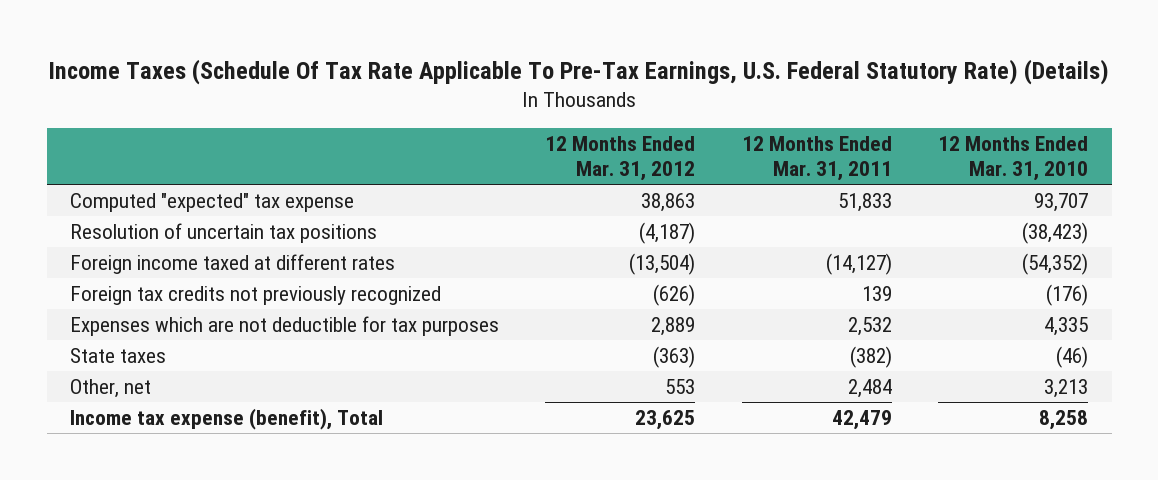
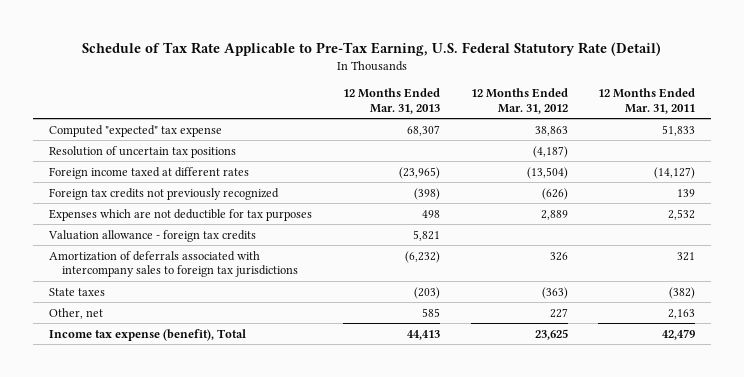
[48,59,1110,86] Income Taxes (Schedule Of Tax Rate Applicable To Pre-Tax Earnings, U.S. Federal Statutory Rate) (Details) -> [82,41,662,56] Schedule of Tax Rate Applicable to Pre-Tax Earning, U.S. Federal Statutory Rate (Detail)
[938,136,1089,181] 12 Months Ended Mar. 31, 2010 -> none
none -> [342,87,440,114] 12 Months Ended Mar. 31, 2013
none -> [47,229,256,242] Valuation allowance - foreign tax credits
none -> [48,250,298,278] Amortization of deferrals associated with intercompany sales to foreign tax jurisdictions
[665,379,696,395] 553 -> [549,307,568,318] 227
[847,379,892,399] 2,484 -> [668,308,696,319] 2,163

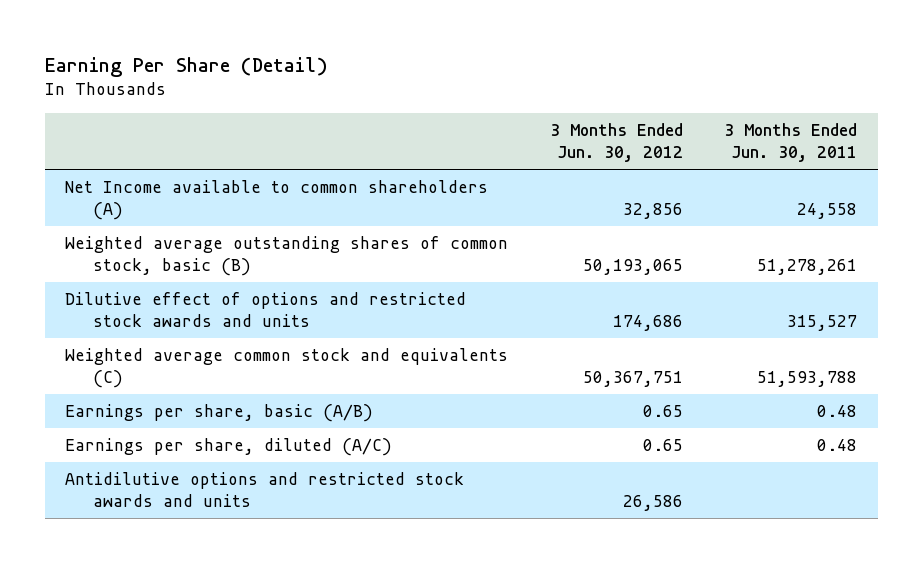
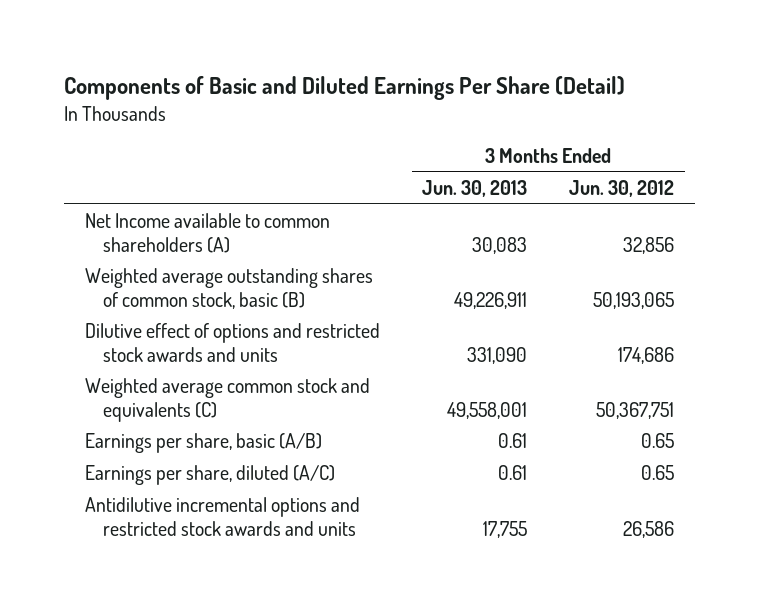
[44,56,328,77] Earning Per Share (Detail) -> [64,76,626,101] Components of Basic and Diluted Earnings Per Share (Detail)
[724,122,858,163] 3 Months Ended Jun. 30, 2011 -> none
none -> [422,179,528,197] Jun. 30, 2013
[65,472,465,508] Antidilutive options and restricted stock awards and units -> [85,497,361,536] Antidilutive incremental options and restricted stock awards and units

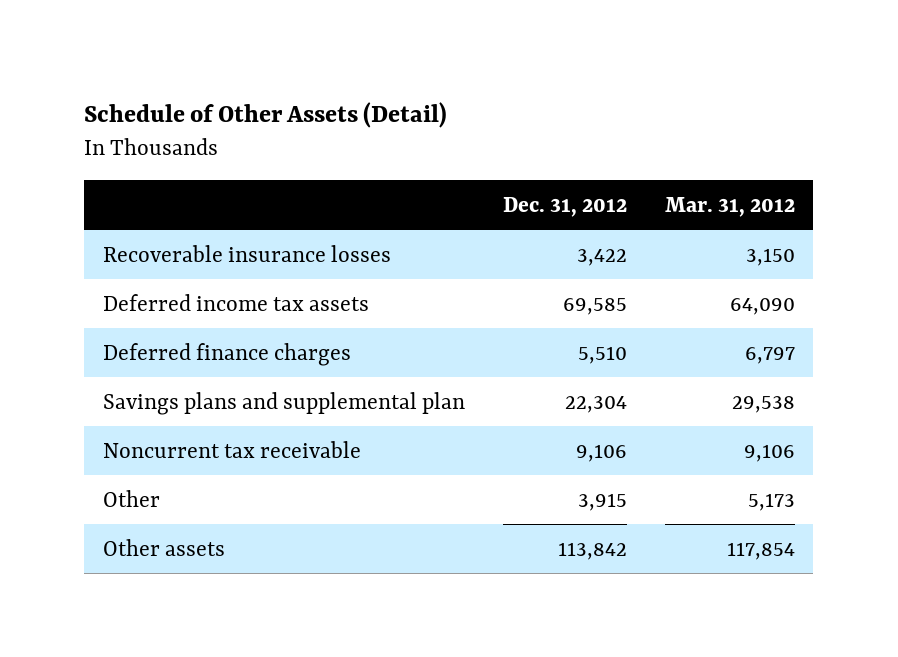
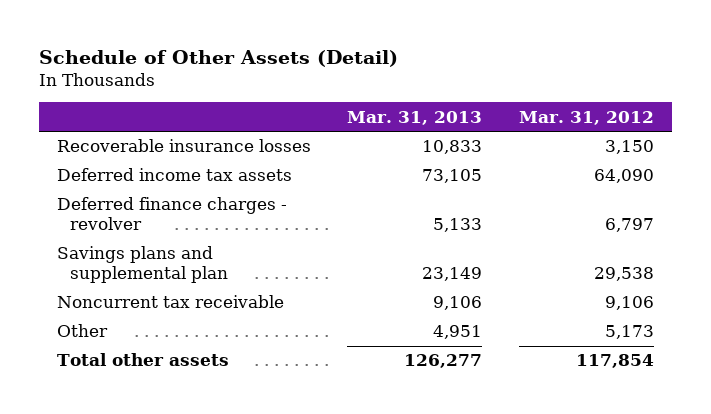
[502,196,627,217] Dec. 31, 2012 -> none
none -> [347,110,483,125] Mar. 31, 2013
[103,342,352,366] Deferred finance charges -> [57,197,288,231] Deferred finance charges - revolver
[103,538,226,556] Other assets -> [57,353,230,367] Total other assets

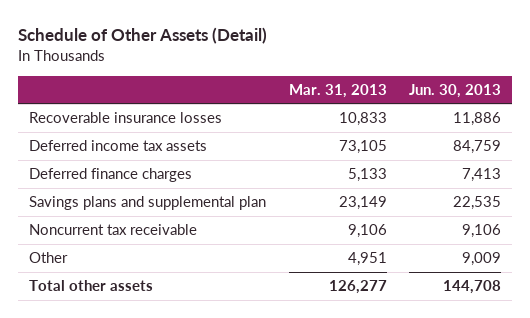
[518,110,654,125] Mar. 31, 2012 -> none
none -> [409,83,502,98] Jun. 30, 2013
[57,197,288,231] Deferred finance charges - revolver -> [29,168,193,183] Deferred finance charges

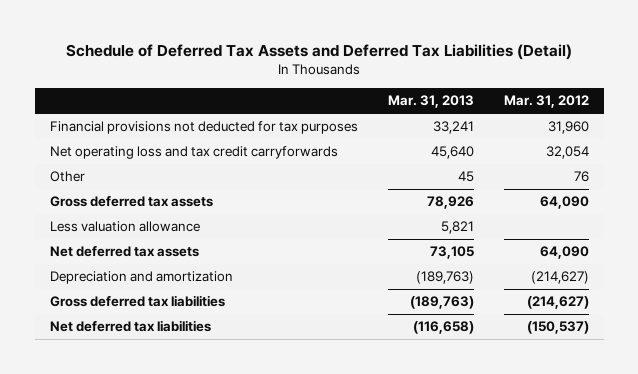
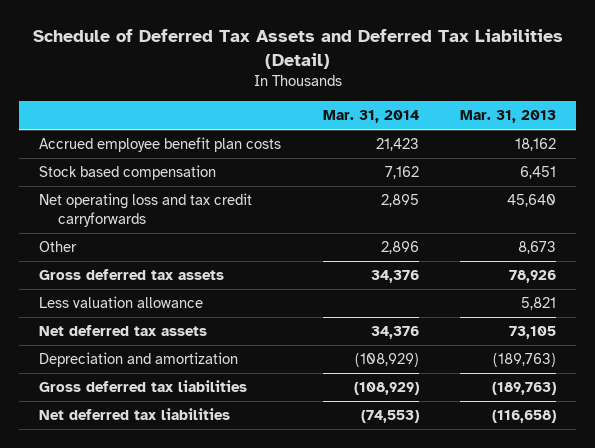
[503,95,589,109] Mar. 31, 2012 -> none
none -> [322,110,419,124] Mar. 31, 2014
[49,121,358,135] Financial provisions not deducted for tax purposes -> none
none -> [39,137,282,153] Accrued employee benefit plan costs
none -> [39,165,217,181] Stock based compensation
[457,171,474,183] 45 -> [517,241,556,255] 8,673

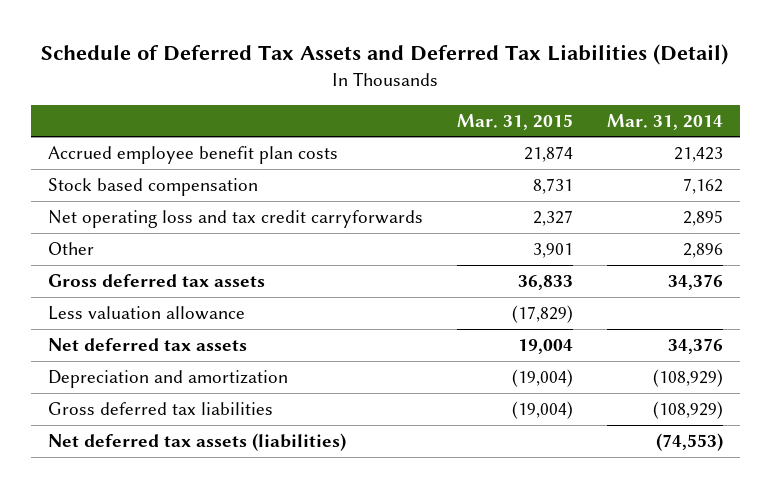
[459,110,556,124] Mar. 31, 2013 -> none
none -> [456,113,573,130] Mar. 31, 2015
[39,408,231,421] Net deferred tax liabilities -> [47,432,346,451] Net deferred tax assets (liabilities)

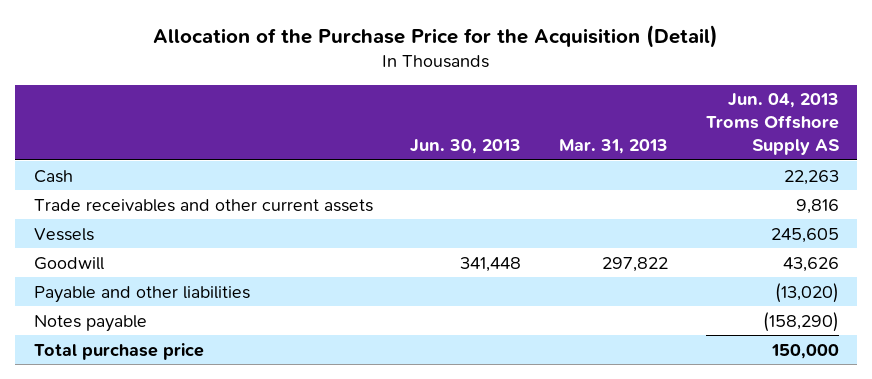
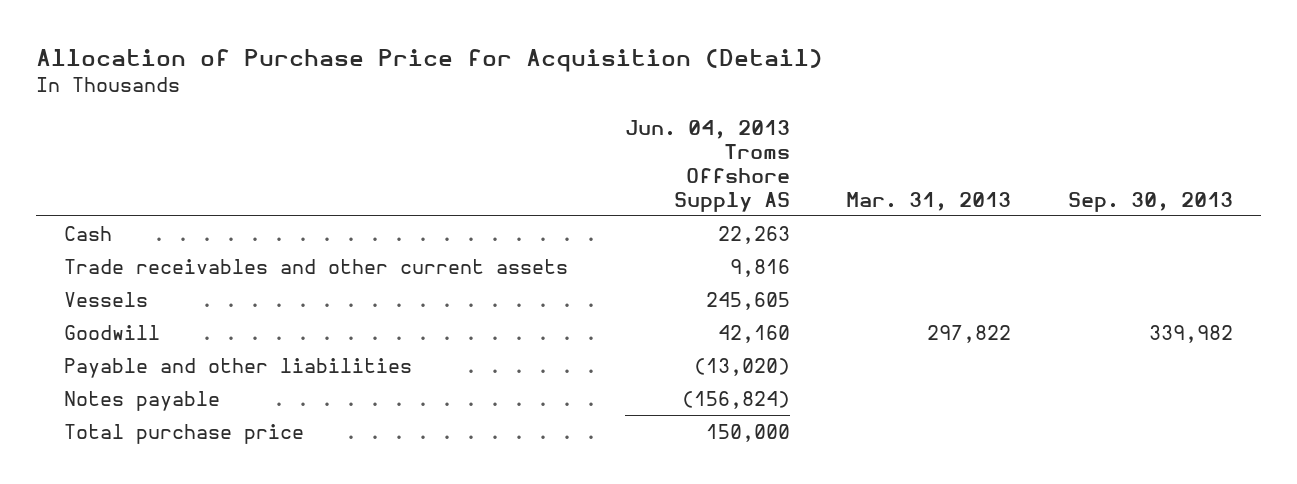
[153,24,719,48] Allocation of the Purchase Price for the Acquisition (Detail) -> [35,49,823,73] Allocation of Purchase Price for Acquisition (Detail)
[410,139,522,155] Jun. 30, 2013 -> none
none -> [1067,191,1233,212] Sep. 30, 2013
[782,256,839,272] 43,626 -> [717,324,790,343] 42,160
[762,311,839,332] (158,290) -> [681,390,790,409] (156,824)

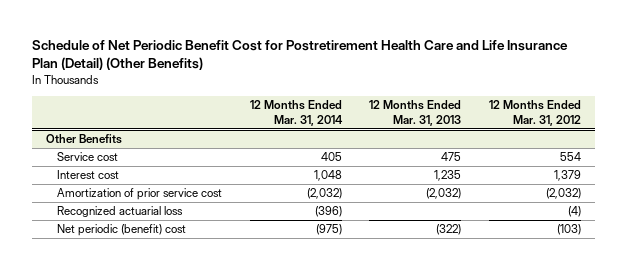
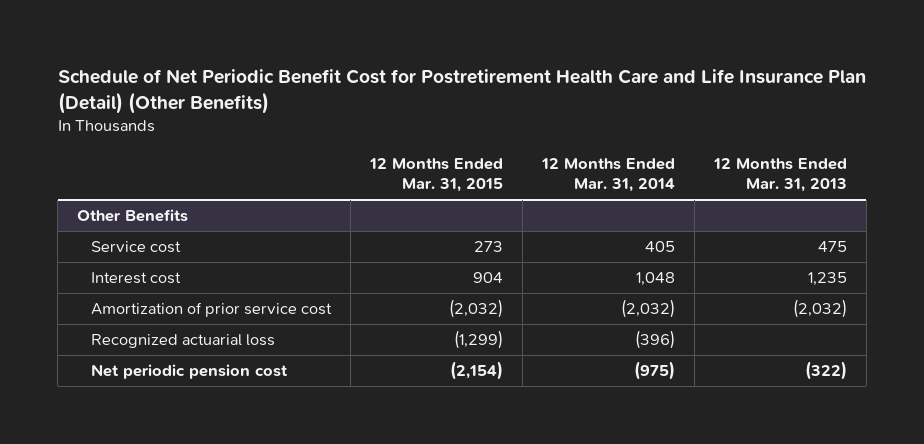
[488,100,581,126] 12 Months Ended Mar. 31, 2012 -> none
none -> [368,158,503,193] 12 Months Ended Mar. 31, 2015
[57,224,187,237] Net periodic (benefit) cost -> [90,364,288,380] Net periodic pension cost

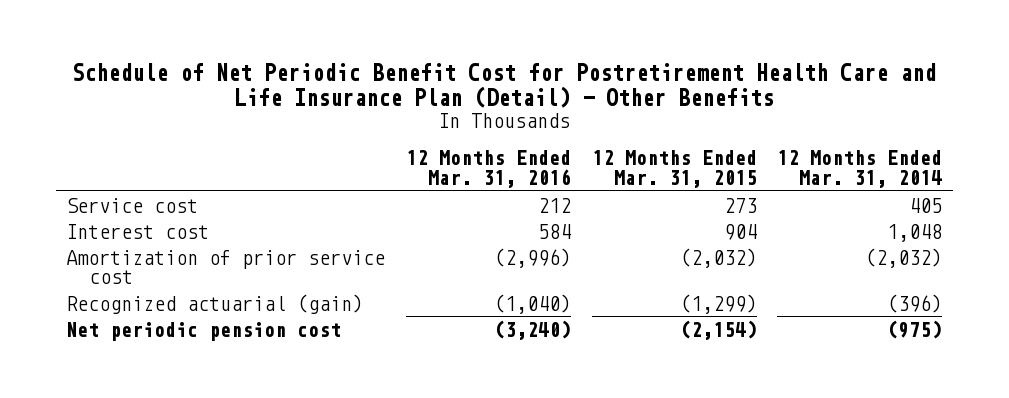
[57,69,866,114] Schedule of Net Periodic Benefit Cost for Postretirement Health Care and Life Insurance Plan (Detail) (Other Benefits) -> [72,63,937,109] Schedule of Net Periodic Benefit Cost for Postretirement Health Care and Life Insurance Plan (Detail) - Other Benefits
[712,158,847,193] 12 Months Ended Mar. 31, 2013 -> none
none -> [405,150,571,189] 12 Months Ended Mar. 31, 2016
[77,209,189,223] Other Benefits -> none
[90,334,275,349] Recognized actuarial loss -> [66,293,364,314] Recognized actuarial (gain)

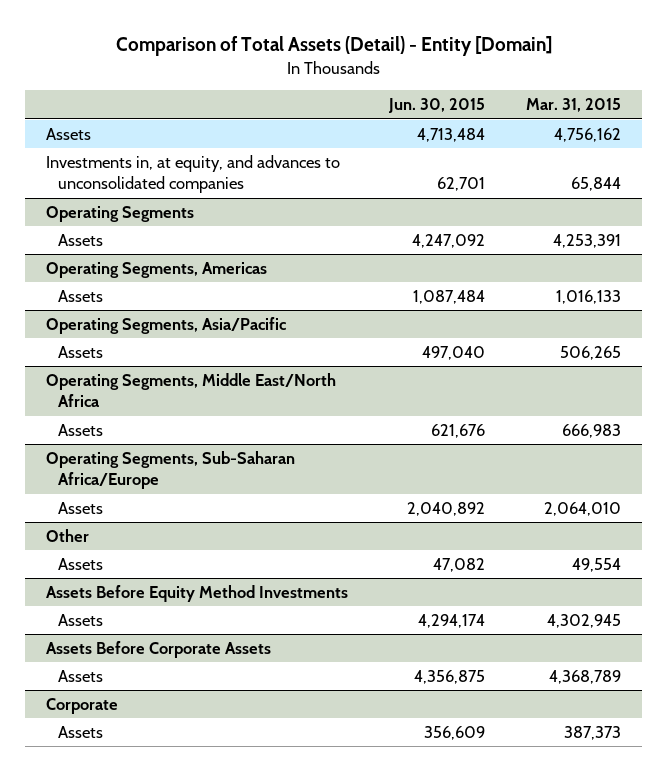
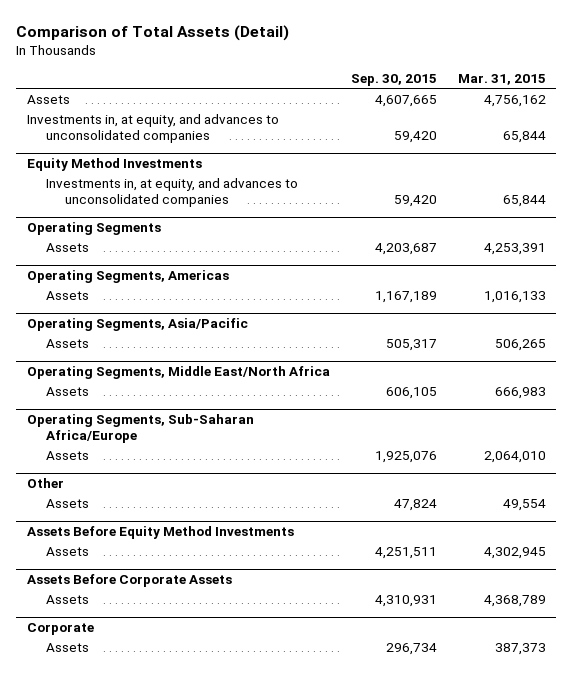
[115,36,552,57] Comparison of Total Assets (Detail) - Entity [Domain] -> [16,24,290,41] Comparison of Total Assets (Detail)
[388,98,486,114] Jun. 30, 2015 -> none
none -> [350,74,437,87] Sep. 30, 2015
none -> [26,157,202,171] Equity Method Investments
none -> [45,177,298,207] Investments in, at equity, and advances to unconsolidated companies

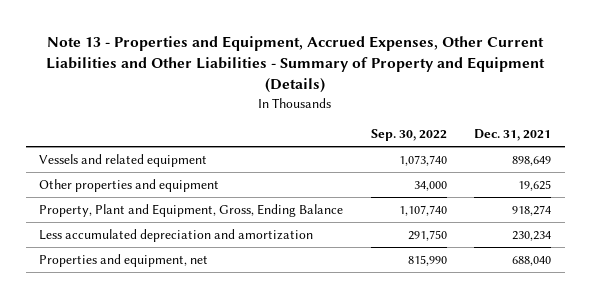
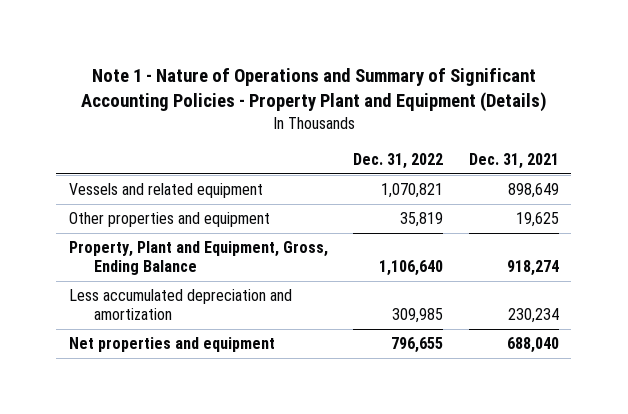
[46,35,546,94] Note 13 - Properties and Equipment, Accrued Expenses, Other Current Liabilities and Other Liabilities - Summary of Property and Equipment (Details) -> [80,67,547,112] Note 1 - Nature of Operations and Summary of Significant Accounting Policies - Property Plant and Equipment (Details)
[370,129,447,142] Sep. 30, 2022 -> none
none -> [353,153,444,170] Dec. 31, 2022
[39,253,209,267] Properties and equipment, net -> [69,337,276,353] Net properties and equipment

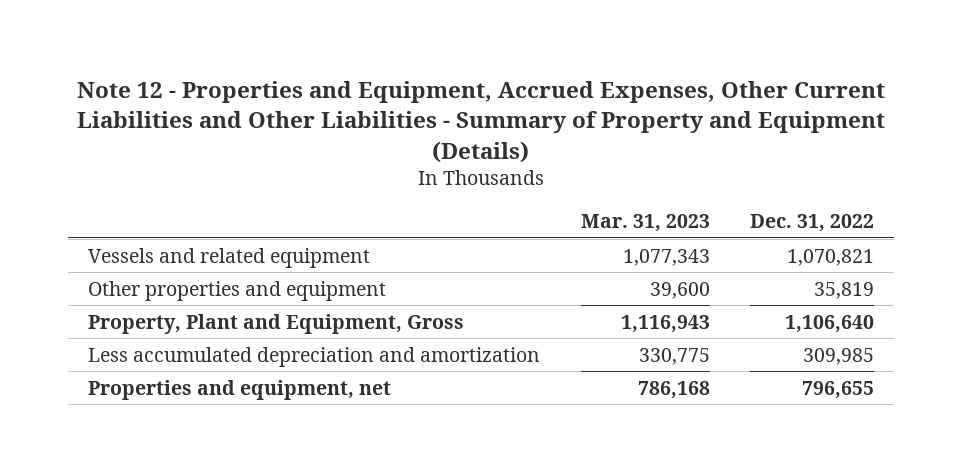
[80,67,547,112] Note 1 - Nature of Operations and Summary of Significant Accounting Policies - Property Plant and Equipment (Details) -> [77,81,886,163] Note 12 - Properties and Equipment, Accrued Expenses, Other Current Liabilities and Other Liabilities - Summary of Property and Equipment (Details)
[468,153,559,170] Dec. 31, 2021 -> none
none -> [580,214,710,233] Mar. 31, 2023
[69,241,329,276] Property, Plant and Equipment, Gross, Ending Balance -> [87,313,464,334] Property, Plant and Equipment, Gross
[69,337,276,353] Net properties and equipment -> [87,379,391,400] Properties and equipment, net

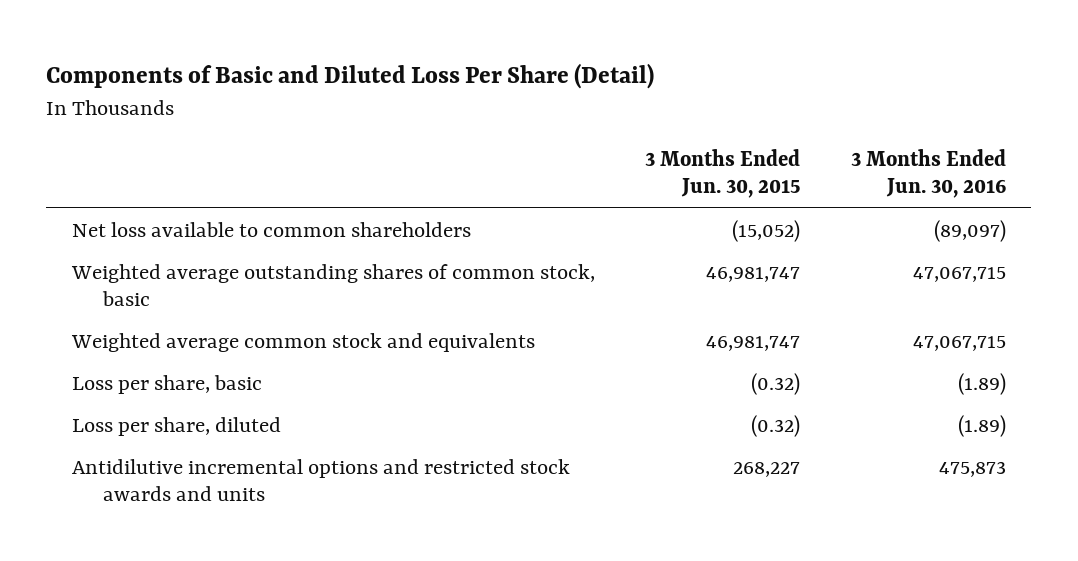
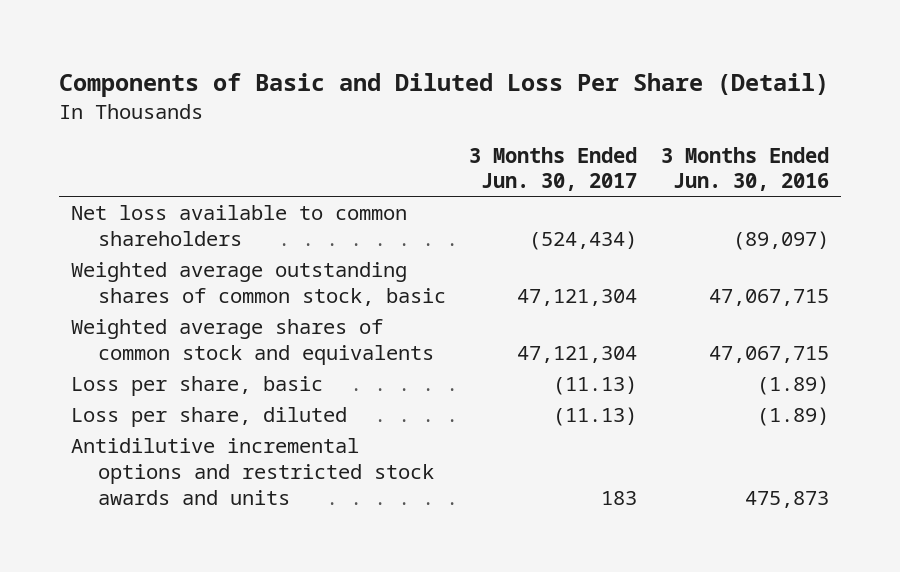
[645,148,801,199] 3 Months Ended Jun. 30, 2015 -> none
none -> [469,146,638,192] 3 Months Ended Jun. 30, 2017
[70,332,535,352] Weighted average common stock and equivalents -> [70,319,434,365] Weighted average shares of common stock and equivalents

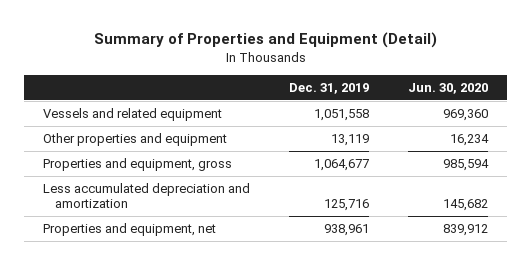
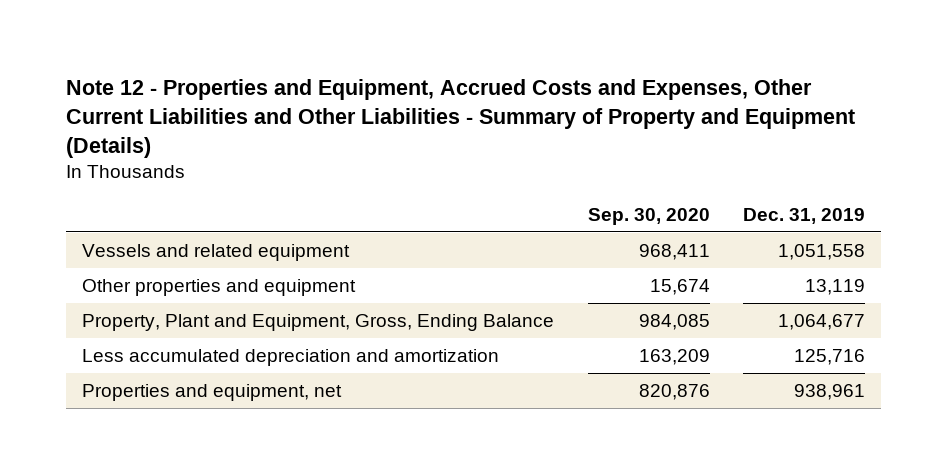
[93,32,437,49] Summary of Properties and Equipment (Detail) -> [65,78,855,159] Note 12 - Properties and Equipment, Accrued Costs and Expenses, Other Current Liabilities and Other Liabilities - Summary of Property and Equipment (Details)
[407,82,488,94] Jun. 30, 2020 -> none
none -> [587,207,710,225] Sep. 30, 2020
[43,158,233,172] Properties and equipment, gross -> [82,313,555,331] Property, Plant and Equipment, Gross, Ending Balance

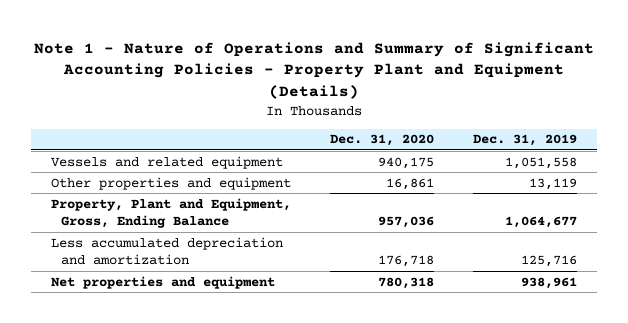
[65,78,855,159] Note 12 - Properties and Equipment, Accrued Costs and Expenses, Other Current Liabilities and Other Liabilities - Summary of Property and Equipment (Details) -> [33,41,594,99] Note 1 - Nature of Operations and Summary of Significant Accounting Policies - Property Plant and Equipment (Details)
[587,207,710,225] Sep. 30, 2020 -> none
none -> [329,134,434,147] Dec. 31, 2020
[82,383,343,401] Properties and equipment, net -> [50,275,275,289] Net properties and equipment

